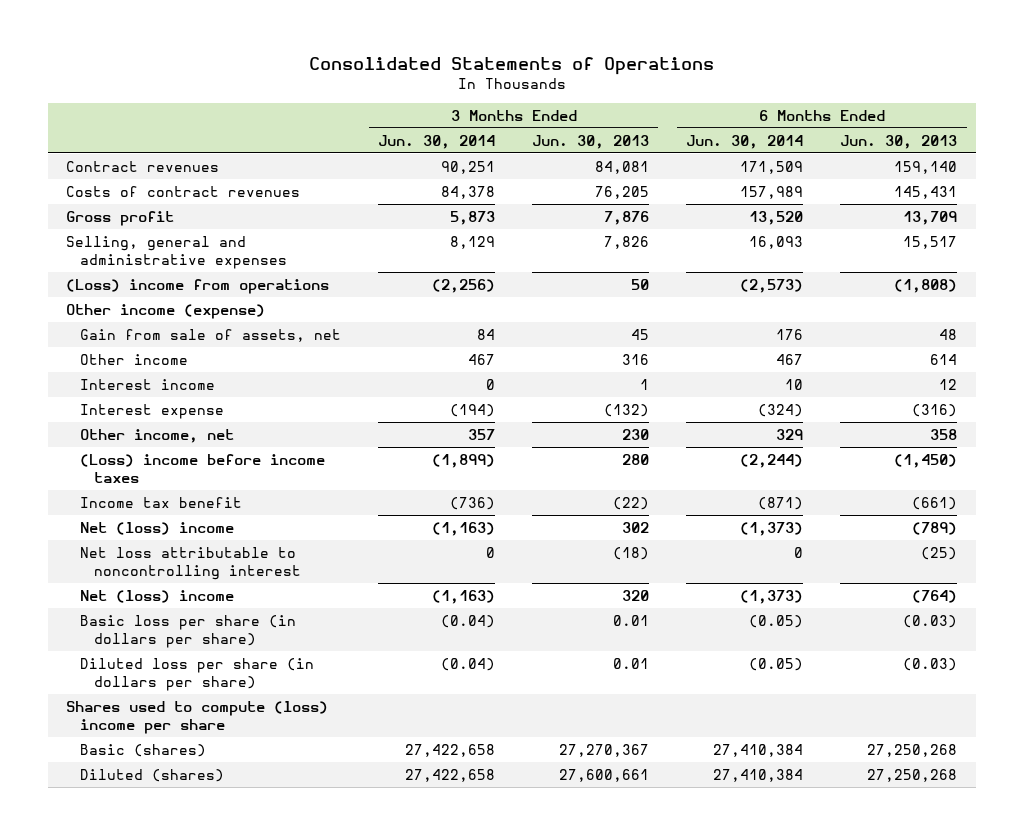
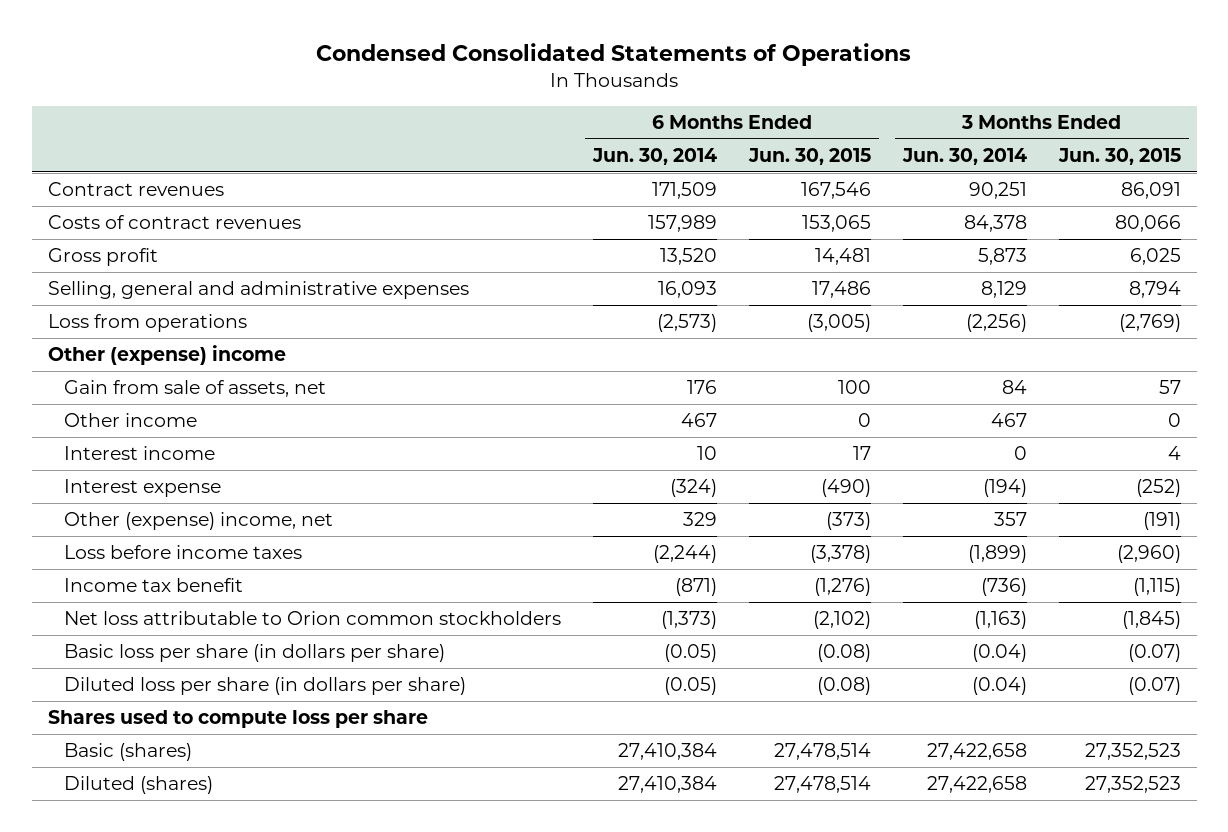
[308,56,714,75] Consolidated Statements of Operations -> [316,43,912,67] Condensed Consolidated Statements of Operations
[532,134,650,149] Jun. 30, 2013 -> none
[840,134,958,149] Jun. 30, 2013 -> none
none -> [747,147,871,165] Jun. 30, 2015
none -> [1057,147,1181,165] Jun. 30, 2015
[66,278,330,294] (Loss) income from operations -> [47,314,247,333] Loss from operations
[66,303,266,319] Other income (expense) -> [47,345,286,366] Other (expense) income
[79,428,234,443] Other income, net -> [63,512,333,531] Other (expense) income, net
[79,453,325,483] (Loss) income before income taxes -> [63,545,302,560] Loss before income taxes
[79,521,234,535] Net (loss) income -> none
[79,546,301,580] Net loss attributable to noncontrolling interest -> none
[79,589,234,603] Net (loss) income -> [63,611,561,626] Net loss attributable to Orion common stockholders
[66,700,329,734] Shares used to compute (loss) income per share -> [47,710,428,729] Shares used to compute loss per share

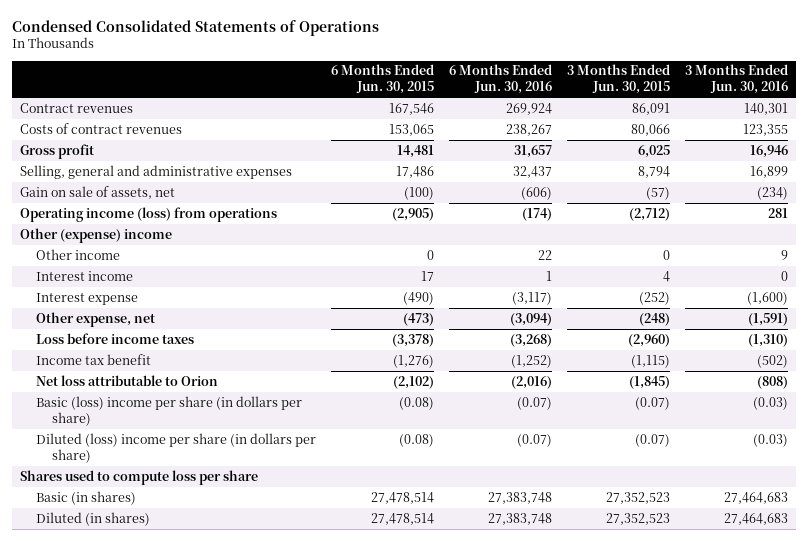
[591,147,717,165] Jun. 30, 2014 -> none
[901,147,1027,165] Jun. 30, 2014 -> none
none -> [449,64,553,95] 6 Months Ended Jun. 30, 2016
none -> [685,64,789,95] 3 Months Ended Jun. 30, 2016
none -> [19,185,175,199] Gain on sale of assets, net
[47,314,247,333] Loss from operations -> [19,206,277,222] Operating income (loss) from operations
[806,314,871,333] (3,005) -> [392,207,435,221] (2,905)
[1118,314,1181,333] (2,769) -> [629,207,671,221] (2,712)
[63,380,326,398] Gain from sale of assets, net -> none
[63,512,333,531] Other (expense) income, net -> [36,311,156,327] Other expense, net
[825,512,871,531] (373) -> [403,312,435,326] (473)
[1142,512,1181,531] (191) -> [639,312,671,326] (248)
[63,611,561,626] Net loss attributable to Orion common stockholders -> [36,374,219,386] Net loss attributable to Orion
[63,644,445,663] Basic loss per share (in dollars per share) -> [36,395,303,426] Basic (loss) income per share (in dollars per share)
[63,677,466,696] Diluted loss per share (in dollars per share) -> [36,432,317,463] Diluted (loss) income per share (in dollars per share)
[63,743,192,762] Basic (shares) -> [36,490,137,505] Basic (in shares)
[63,776,213,795] Diluted (shares) -> [36,511,151,526] Diluted (in shares)

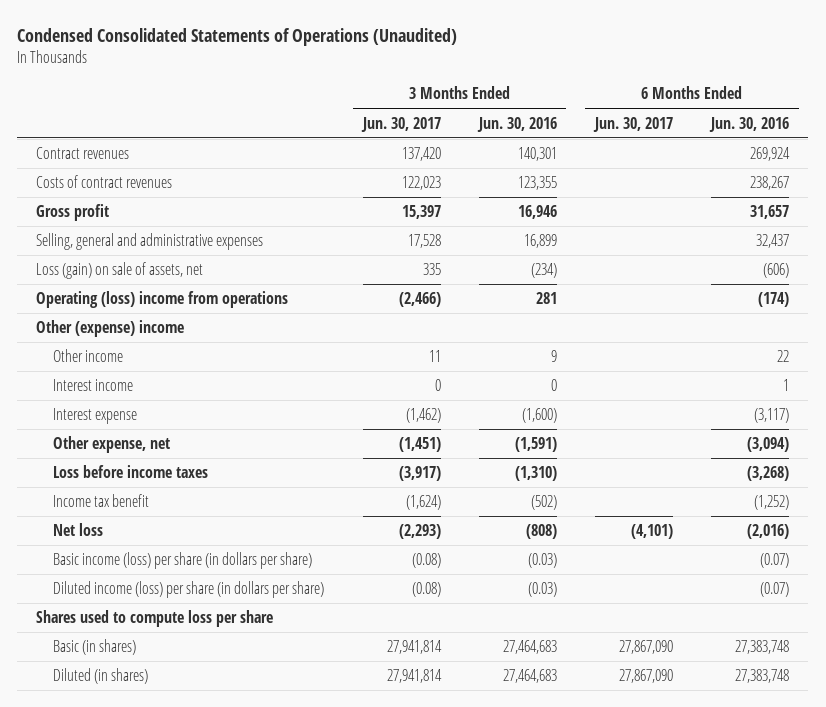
[12,19,380,36] Condensed Consolidated Statements of Operations -> [17,27,458,46] Condensed Consolidated Statements of Operations (Unaudited)
[331,64,435,95] 6 Months Ended Jun. 30, 2015 -> none
[567,64,671,95] 3 Months Ended Jun. 30, 2015 -> none
none -> [360,116,441,132] Jun. 30, 2017
none -> [592,116,673,132] Jun. 30, 2017
[19,185,175,199] Gain on sale of assets, net -> [36,262,204,280] Loss (gain) on sale of assets, net
[19,206,277,222] Operating income (loss) from operations -> [36,291,289,309] Operating (loss) income from operations
[36,374,219,386] Net loss attributable to Orion -> [53,523,104,537] Net loss
[36,395,303,426] Basic (loss) income per share (in dollars per share) -> [53,552,313,570] Basic income (loss) per share (in dollars per share)
[36,432,317,463] Diluted (loss) income per share (in dollars per share) -> [53,581,325,599] Diluted income (loss) per share (in dollars per share)

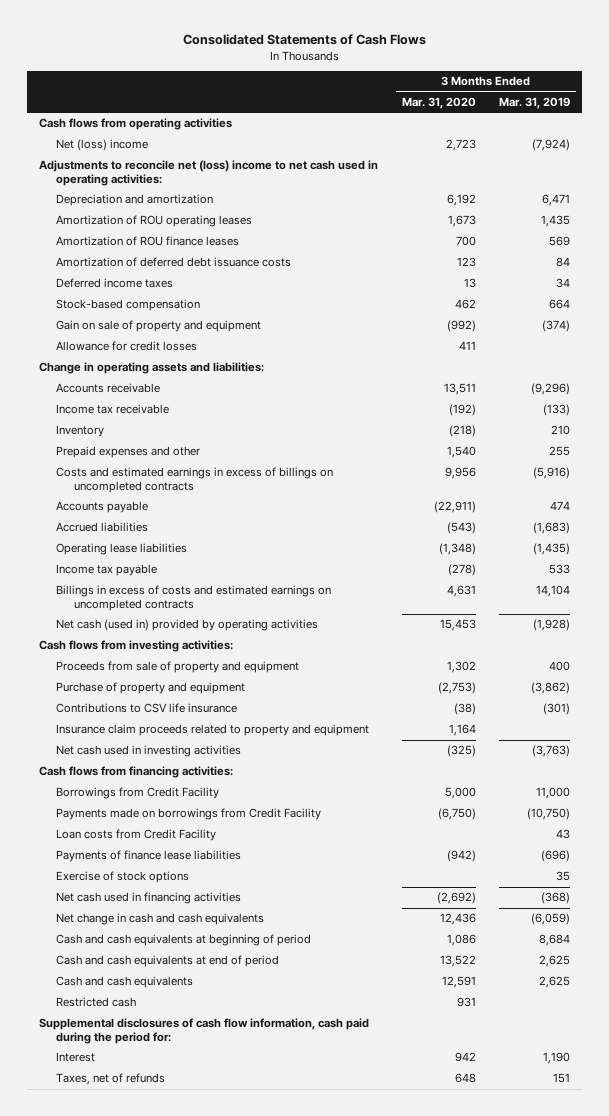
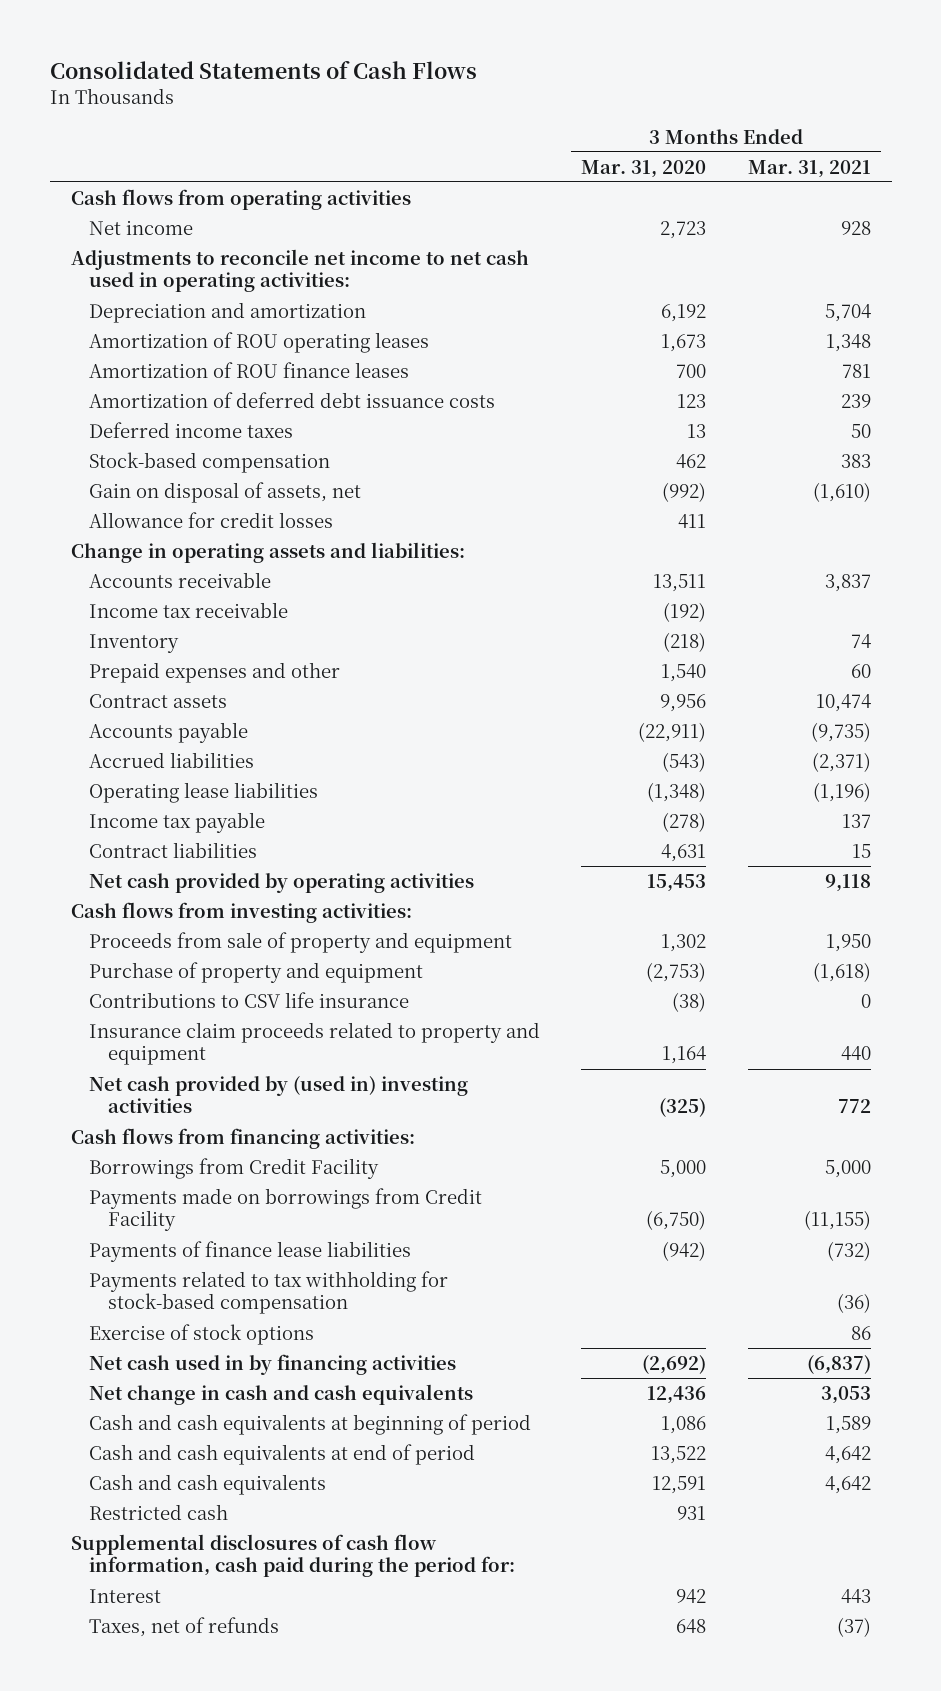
[499,97,571,110] Mar. 31, 2019 -> none
none -> [747,159,871,178] Mar. 31, 2021
[56,139,149,152] Net (loss) income -> [89,219,194,235] Net income
[38,160,378,186] Adjustments to reconcile net (loss) income to net cash used in operating activities: -> [70,248,529,293] Adjustments to reconcile net income to net cash used in operating activities:
[56,320,262,333] Gain on sale of property and equipment -> [89,481,362,503] Gain on disposal of assets, net
[56,467,334,493] Costs and estimated earnings in excess of billings on uncompleted contracts -> [89,693,228,708] Contract assets
[56,585,332,611] Billings in excess of costs and estimated earnings on uncompleted contracts -> [89,841,258,858] Contract liabilities
[56,619,319,632] Net cash (used in) provided by operating activities -> [89,872,475,893] Net cash provided by operating activities
[56,745,242,758] Net cash used in investing activities -> [89,1075,469,1114] Net cash provided by (used in) investing activities
[56,829,217,842] Loan costs from Credit Facility -> none
none -> [89,1270,449,1315] Payments related to tax withholding for stock-based compensation
[56,892,242,905] Net cash used in financing activities -> [89,1353,457,1375] Net cash used in by financing activities

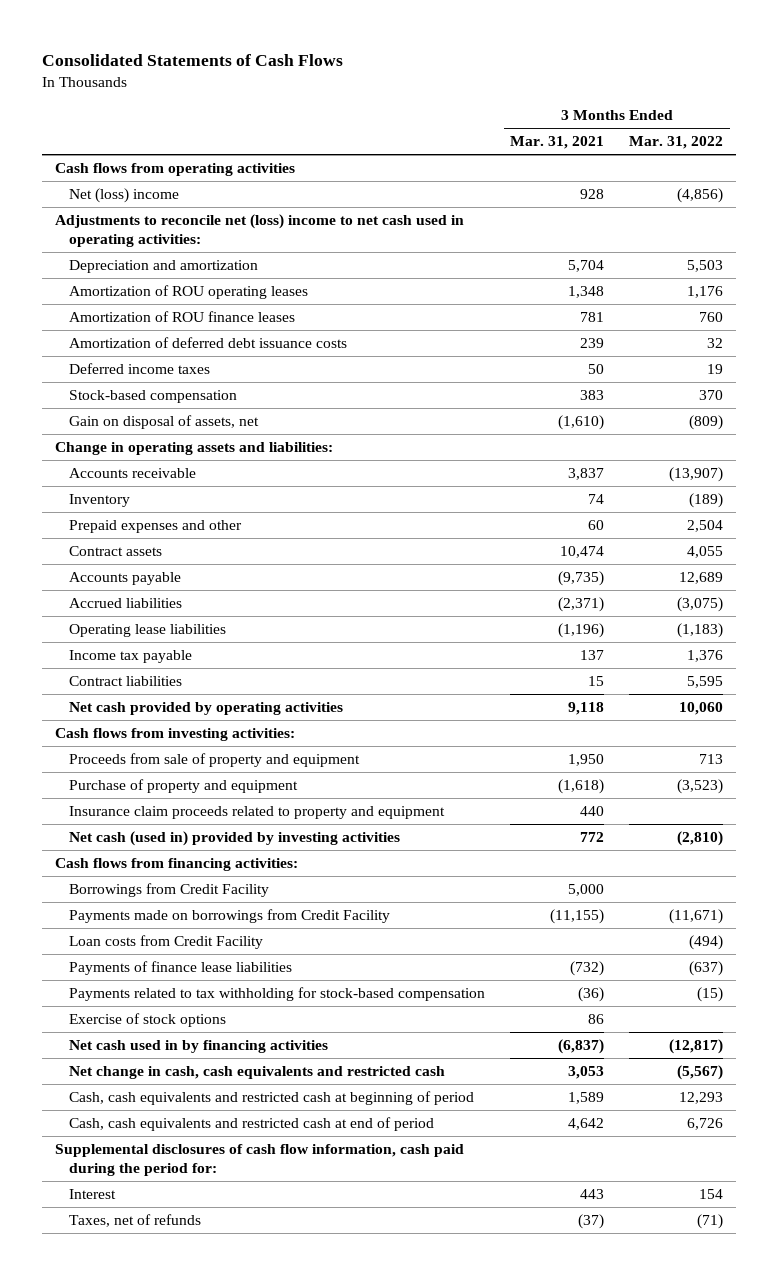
[581,159,707,178] Mar. 31, 2020 -> none
none -> [629,136,724,150] Mar. 31, 2022
[89,219,194,235] Net income -> [68,188,179,204] Net (loss) income
[70,248,529,293] Adjustments to reconcile net income to net cash used in operating activities: -> [55,214,465,248] Adjustments to reconcile net (loss) income to net cash used in operating activities:
[89,511,334,528] Allowance for credit losses -> none
[89,601,289,618] Income tax receivable -> none
[89,991,410,1008] Contributions to CSV life insurance -> none
[89,1075,469,1114] Net cash provided by (used in) investing activities -> [68,831,400,847] Net cash (used in) provided by investing activities
none -> [68,935,263,950] Loan costs from Credit Facility
[89,1473,327,1495] Cash and cash equivalents -> none
[89,1503,229,1520] Restricted cash -> none
[89,1383,474,1405] Net change in cash and cash equivalents -> [68,1066,445,1080] Net change in cash, cash equivalents and restricted cash
[89,1413,532,1435] Cash and cash equivalents at beginning of period -> [68,1091,474,1106] Cash, cash equivalents and restricted cash at beginning of period
[89,1443,476,1465] Cash and cash equivalents at end of period -> [68,1117,434,1132] Cash, cash equivalents and restricted cash at end of period

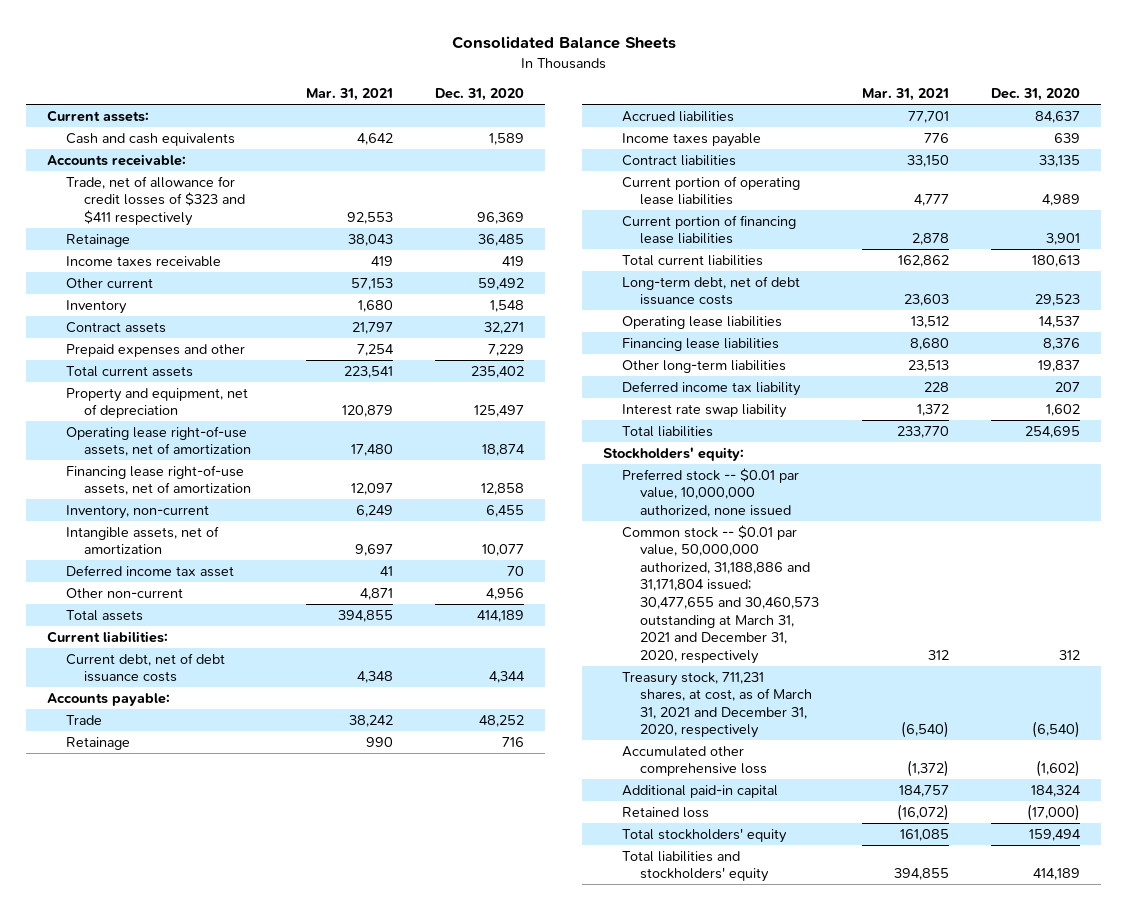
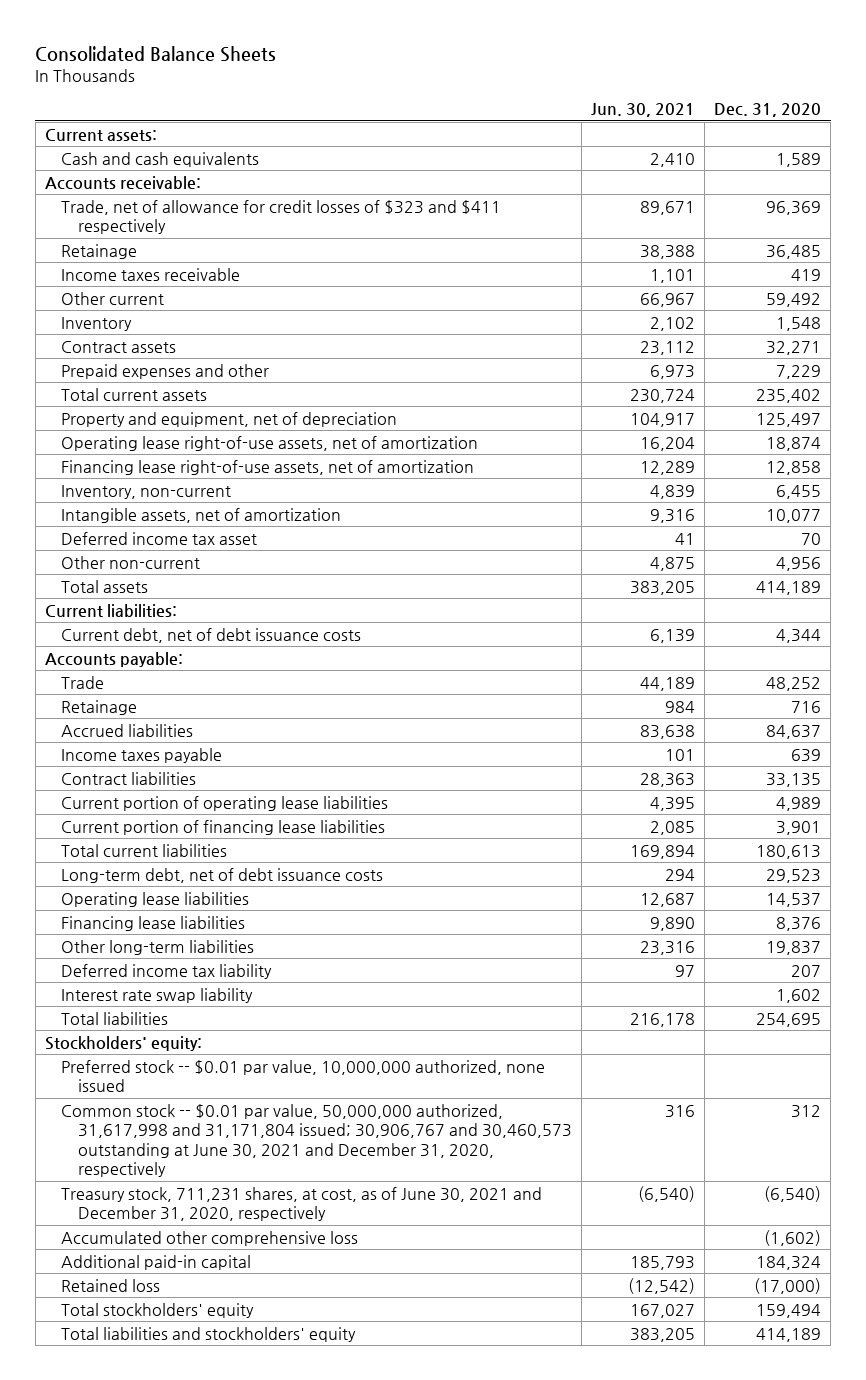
[305,88,393,102] Mar. 31, 2021 -> none
none -> [590,103,695,118] Jun. 30, 2021
[621,524,820,664] Common stock -- $0.01 par value, 50,000,000 authorized, 31,188,886 and 31,171,804 issued; 30,477,655 and 30,460,573 outstanding at March 31, 2021 and December 31, 2020, respectively -> [61,1103,572,1178] Common stock -- $0.01 par value, 50,000,000 authorized, 31,617,998 and 31,171,804 issued; 30,906,767 and 30,460,573 outstanding at June 30, 2021 and December 31, 2020, respectively
[621,671,813,739] Treasury stock, 711,231 shares, at cost, as of March 31, 2021 and December 31, 2020, respectively -> [61,1186,543,1222] Treasury stock, 711,231 shares, at cost, as of June 30, 2021 and December 31, 2020, respectively

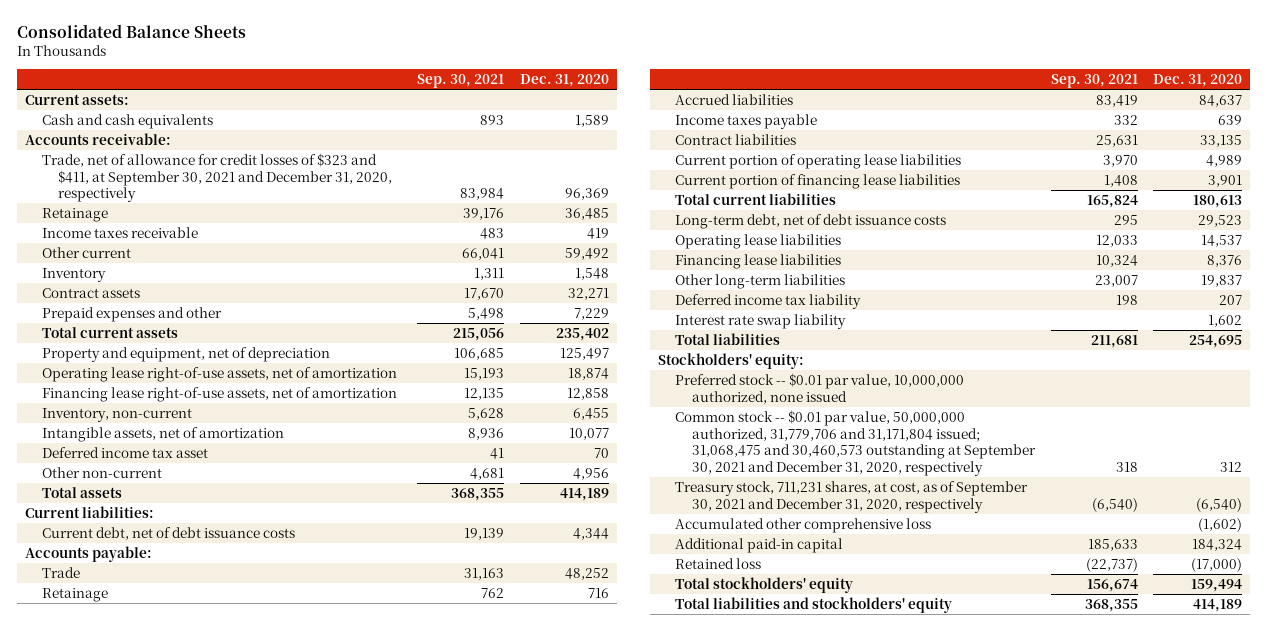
[590,103,695,118] Jun. 30, 2021 -> none
none -> [417,74,505,89] Sep. 30, 2021
[61,199,502,235] Trade, net of allowance for credit losses of $323 and $411 respectively -> [41,152,393,203] Trade, net of allowance for credit losses of $323 and $411, at September 30, 2021 and December 31, 2020, respectively
[61,1103,572,1178] Common stock -- $0.01 par value, 50,000,000 authorized, 31,617,998 and 31,171,804 issued; 30,906,767 and 30,460,573 outstanding at June 30, 2021 and December 31, 2020, respectively -> [675,409,1036,476] Common stock -- $0.01 par value, 50,000,000 authorized, 31,779,706 and 31,171,804 issued; 31,068,475 and 30,460,573 outstanding at September 30, 2021 and December 31, 2020, respectively
[61,1186,543,1222] Treasury stock, 711,231 shares, at cost, as of June 30, 2021 and December 31, 2020, respectively -> [675,480,1029,513] Treasury stock, 711,231 shares, at cost, as of September 30, 2021 and December 31, 2020, respectively

